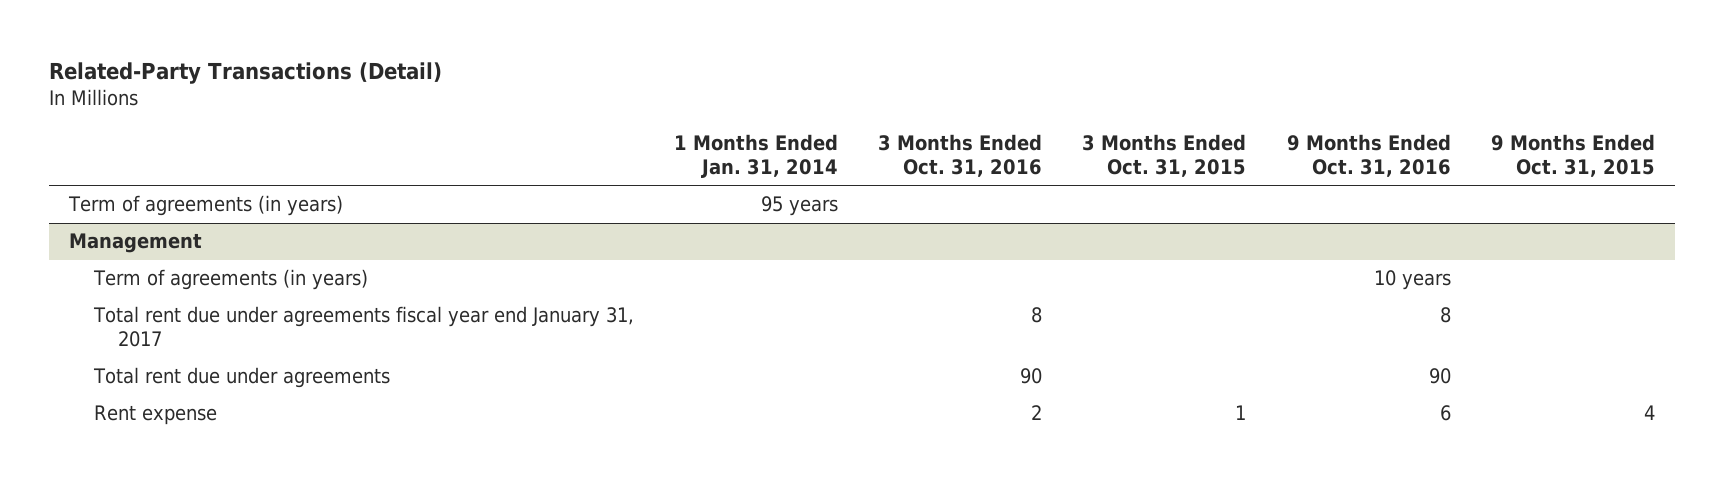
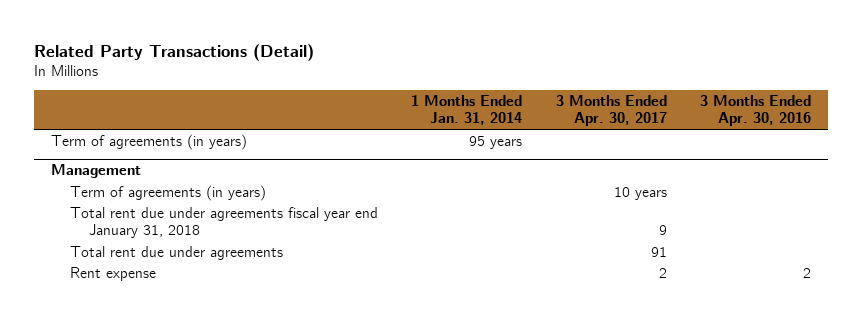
[49,62,443,85] Related-Party Transactions (Detail) -> [34,43,315,61] Related Party Transactions (Detail)
[878,133,1043,177] 3 Months Ended Oct. 31, 2016 -> none
[1082,133,1247,177] 3 Months Ended Oct. 31, 2015 -> none
[1286,133,1451,177] 9 Months Ended Oct. 31, 2016 -> none
[1490,133,1655,177] 9 Months Ended Oct. 31, 2015 -> none
none -> [555,95,667,127] 3 Months Ended Apr. 30, 2017
none -> [700,95,812,127] 3 Months Ended Apr. 30, 2016
[92,306,634,348] Total rent due under agreements fiscal year end January 31, 2017 -> [69,206,378,238] Total rent due under agreements fiscal year end January 31, 2018

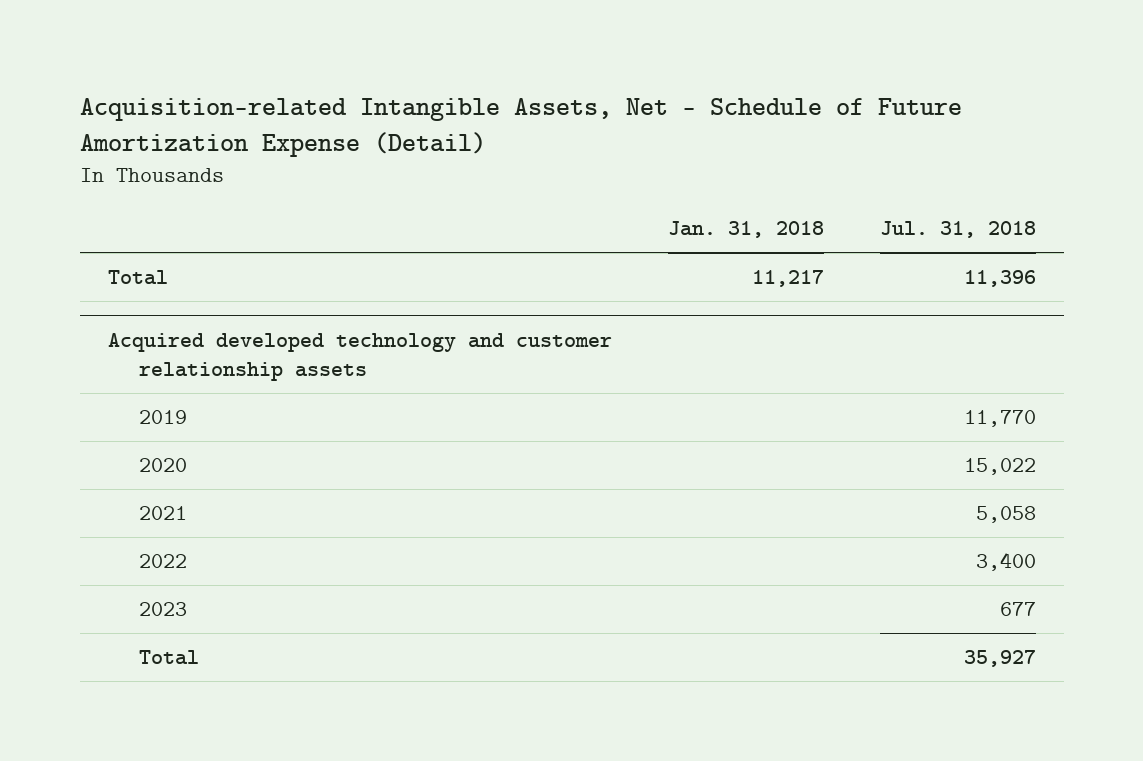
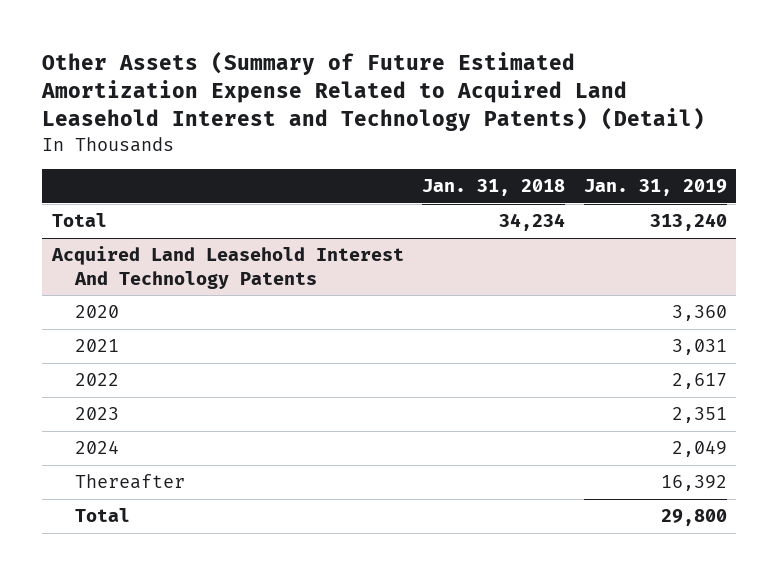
[79,98,962,157] Acquisition-related Intangible Assets, Net - Schedule of Future Amortization Expense (Detail) -> [41,51,706,132] Other Assets (Summary of Future Estimated Amortization Expense Related to Acquired Land Leasehold Interest and Technology Patents) (Detail)
[879,221,1036,239] Jul. 31, 2018 -> none
none -> [583,178,727,196] Jan. 31, 2019
[107,332,612,382] Acquired developed technology and customer relationship assets -> none
[138,409,187,424] 2019 -> none
[138,457,187,472] 2020 -> none
[138,505,187,520] 2021 -> none
[138,553,187,568] 2022 -> none
[138,601,187,616] 2023 -> none
[138,649,199,665] Total -> none
[751,269,824,287] 11,217 -> [499,213,566,232] 34,234
none -> [50,246,404,289] Acquired Land Leasehold Interest And Technology Patents
none -> [75,305,120,319] 2020
none -> [75,339,120,353] 2021
none -> [75,373,120,387] 2022
none -> [75,407,120,421] 2023
none -> [75,441,120,455] 2024
none -> [75,474,186,490] Thereafter
none -> [75,508,131,523] Total

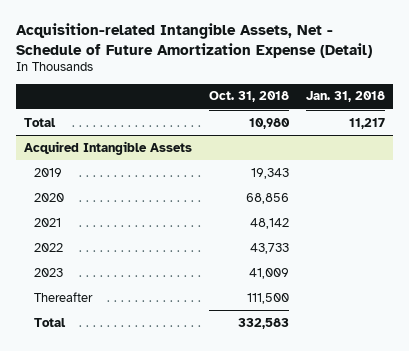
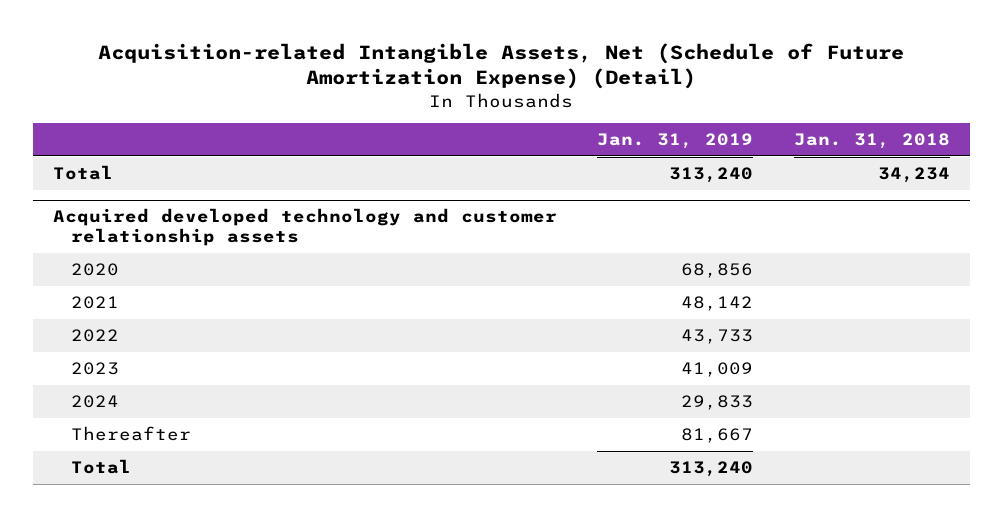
[15,23,372,58] Acquisition-related Intangible Assets, Net - Schedule of Future Amortization Expense (Detail) -> [98,42,905,90] Acquisition-related Intangible Assets, Net (Schedule of Future Amortization Expense) (Detail)
[209,91,290,103] Oct. 31, 2018 -> none
none -> [597,133,754,150] Jan. 31, 2019
[24,140,193,155] Acquired Intangible Assets -> none
[33,167,62,177] 2019 -> none
[33,192,64,202] 2020 -> none
[33,217,61,227] 2021 -> none
[33,242,63,252] 2022 -> none
[33,267,63,277] 2023 -> none
[33,291,93,302] Thereafter -> none
[33,317,66,327] Total -> none
[349,117,386,129] 11,217 -> [877,167,950,184] 34,234
none -> [52,208,557,247] Acquired developed technology and customer relationship assets
none -> [70,263,119,277] 2020
none -> [70,296,119,310] 2021
none -> [70,329,119,343] 2022
none -> [70,362,119,376] 2023
none -> [70,395,119,409] 2024
none -> [70,426,191,442] Thereafter
none -> [70,459,131,475] Total

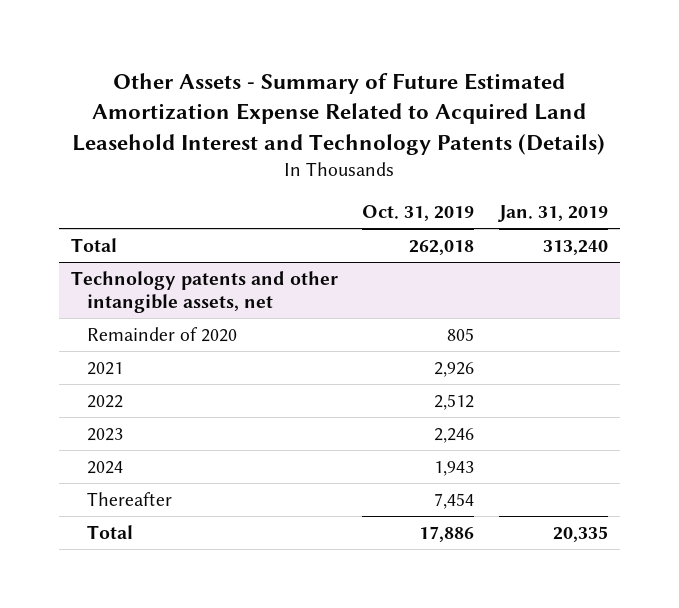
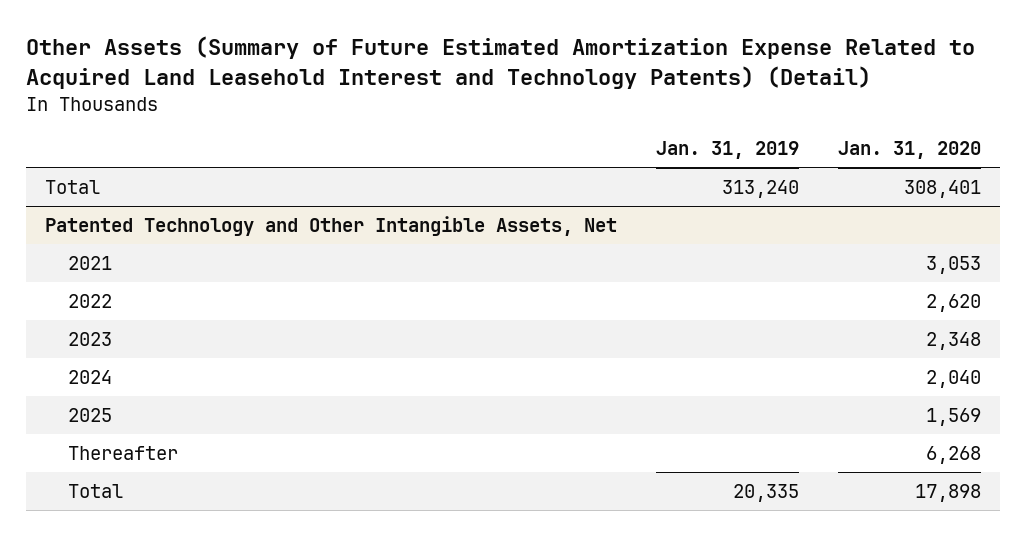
[72,73,606,155] Other Assets - Summary of Future Estimated Amortization Expense Related to Acquired Land Leasehold Interest and Technology Patents (Details) -> [25,36,975,89] Other Assets (Summary of Future Estimated Amortization Expense Related to Acquired Land Leasehold Interest and Technology Patents) (Detail)
[362,205,475,222] Oct. 31, 2019 -> none
none -> [837,141,981,160] Jan. 31, 2020
[86,326,237,342] Remainder of 2020 -> none
[70,270,338,314] Technology patents and other intangible assets, net -> [45,215,618,236] Patented Technology and Other Intangible Assets, Net
none -> [67,407,112,422] 2025

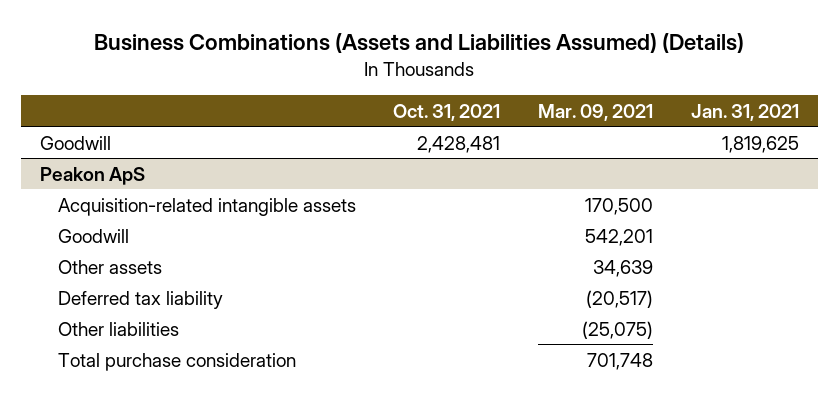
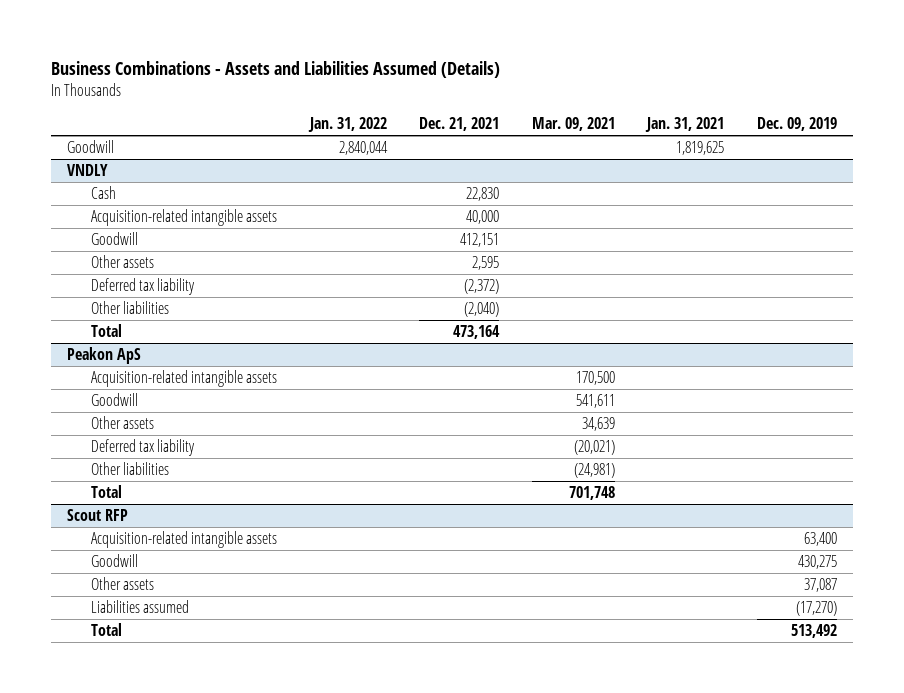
[94,33,745,54] Business Combinations (Assets and Liabilities Assumed) (Details) -> [51,61,501,79] Business Combinations - Assets and Liabilities Assumed (Details)
[393,103,501,121] Oct. 31, 2021 -> none
none -> [307,117,387,133] Jan. 31, 2022
none -> [419,117,500,132] Dec. 21, 2021
none -> [756,117,837,132] Dec. 09, 2019
none -> [67,164,109,177] VNDLY
none -> [90,186,116,200] Cash
none -> [90,209,277,227] Acquisition-related intangible assets
none -> [90,232,138,246] Goodwill
none -> [90,255,154,269] Other assets
none -> [90,278,195,296] Deferred tax liability
none -> [90,301,169,315] Other liabilities
none -> [90,324,122,338] Total
[585,228,654,246] 542,201 -> [575,394,615,409] 541,611
[586,289,654,308] (20,517) -> [573,440,615,456] (20,021)
[582,320,654,339] (25,075) -> [573,463,615,479] (24,981)
[57,352,296,371] Total purchase consideration -> [90,485,122,499] Total
none -> [67,509,129,522] Scout RFP
none -> [90,531,277,549] Acquisition-related intangible assets
none -> [90,554,138,568] Goodwill
none -> [90,577,154,591] Other assets
none -> [90,600,189,614] Liabilities assumed
none -> [90,623,122,637] Total

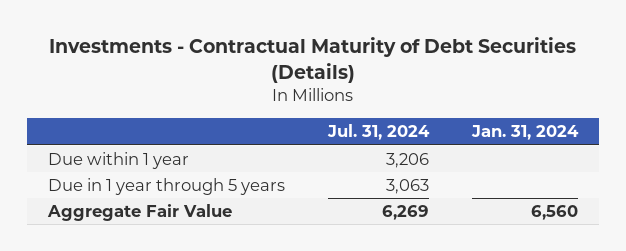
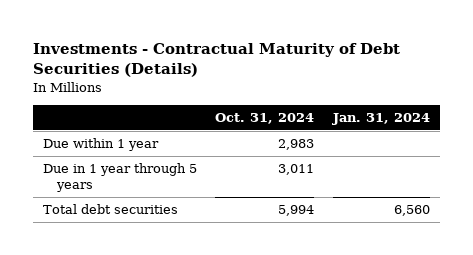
[326,124,430,141] Jul. 31, 2024 -> none
none -> [215,113,315,125] Oct. 31, 2024
[47,204,233,222] Aggregate Fair Value -> [42,204,178,215] Total debt securities

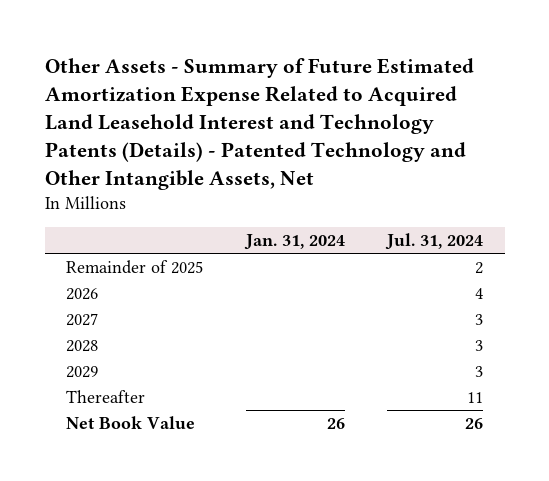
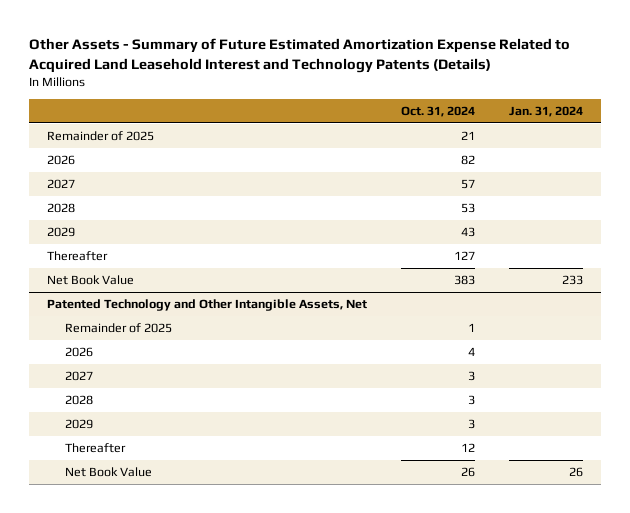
[44,57,474,190] Other Assets - Summary of Future Estimated Amortization Expense Related to Acquired Land Leasehold Interest and Technology Patents (Details) - Patented Technology and Other Intangible Assets, Net -> [29,38,571,73] Other Assets - Summary of Future Estimated Amortization Expense Related to Acquired Land Leasehold Interest and Technology Patents (Details)
[385,233,484,251] Jul. 31, 2024 -> none
none -> [401,105,476,117] Oct. 31, 2024
[326,417,345,429] 26 -> [562,274,584,285] 233
none -> [46,298,367,311] Patented Technology and Other Intangible Assets, Net
none -> [64,322,172,333] Remainder of 2025
none -> [64,346,93,357] 2026
none -> [64,370,93,381] 2027
none -> [64,394,93,405] 2028
none -> [64,418,93,429] 2029
none -> [64,442,126,453] Thereafter
none -> [64,466,152,477] Net Book Value

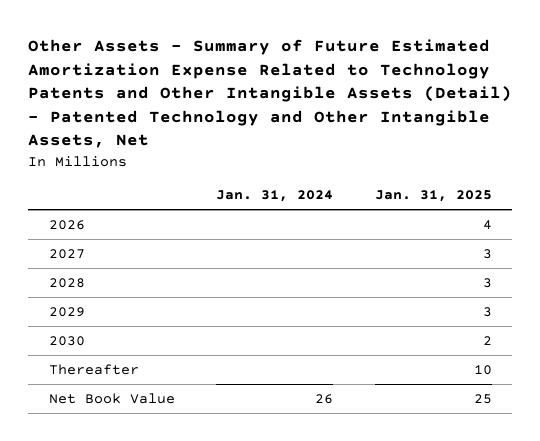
[29,38,571,73] Other Assets - Summary of Future Estimated Amortization Expense Related to Acquired Land Leasehold Interest and Technology Patents (Details) -> [27,39,512,149] Other Assets - Summary of Future Estimated Amortization Expense Related to Technology Patents and Other Intangible Assets (Detail) - Patented Technology and Other Intangible Assets, Net
[401,105,476,117] Oct. 31, 2024 -> none
none -> [374,190,492,203] Jan. 31, 2025
[46,130,154,141] Remainder of 2025 -> none
none -> [48,335,85,346] 2030
[46,298,367,311] Patented Technology and Other Intangible Assets, Net -> none
[64,322,172,333] Remainder of 2025 -> none
[64,346,93,357] 2026 -> none
[64,370,93,381] 2027 -> none
[64,394,93,405] 2028 -> none
[64,418,93,429] 2029 -> none
[64,442,126,453] Thereafter -> none
[64,466,152,477] Net Book Value -> none
[562,274,584,285] 233 -> [315,393,334,404] 26

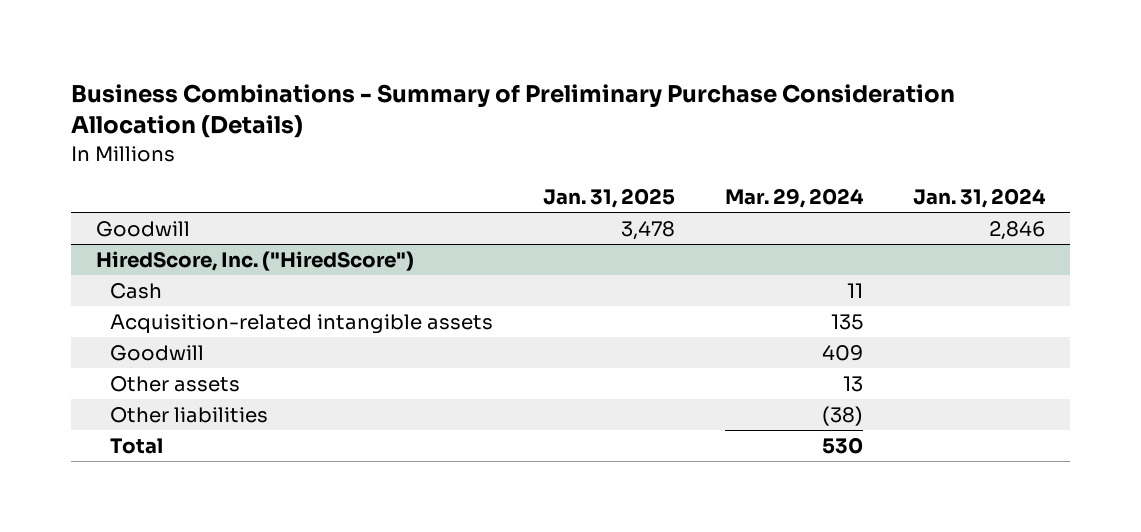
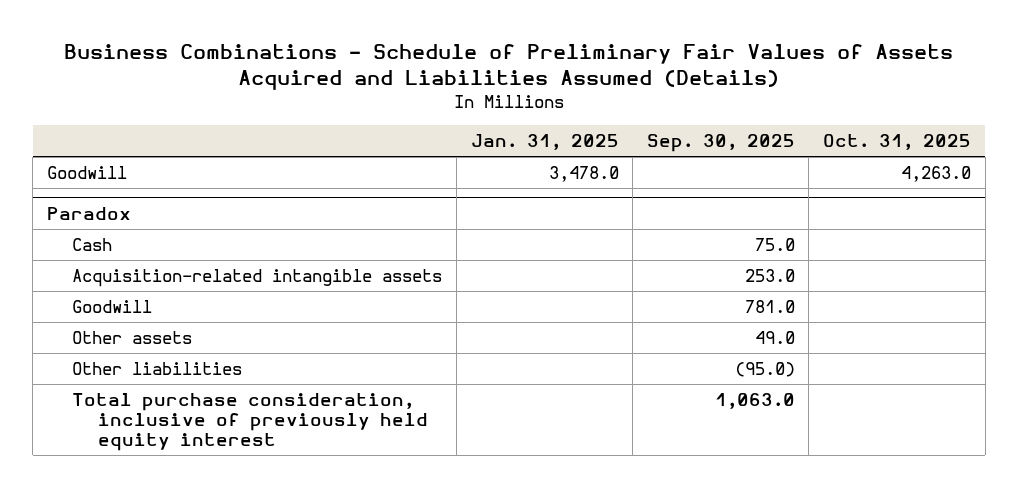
[70,83,955,139] Business Combinations - Summary of Preliminary Purchase Consideration Allocation (Details) -> [63,44,953,91] Business Combinations - Schedule of Preliminary Fair Values of Assets Acquired and Liabilities Assumed (Details)
[725,187,865,208] Mar. 29, 2024 -> none
[913,187,1047,208] Jan. 31, 2024 -> none
none -> [646,133,795,152] Sep. 30, 2025
none -> [822,133,971,150] Oct. 31, 2025
[95,251,414,272] HiredScore, Inc. ("HiredScore") -> none
[109,283,162,300] Cash -> none
[109,314,493,335] Acquisition-related intangible assets -> none
[109,345,204,362] Goodwill -> none
[109,376,240,393] Other assets -> none
[109,407,268,424] Other liabilities -> none
[109,438,163,455] Total -> none
[620,221,675,241] 3,478 -> [548,166,619,183] 3,478.0
none -> [46,206,131,220] Paradox
none -> [72,238,113,252] Cash
none -> [72,269,443,288] Acquisition-related intangible assets
none -> [72,300,153,314] Goodwill
none -> [72,331,193,345] Other assets
none -> [72,362,243,376] Other liabilities
none -> [72,393,428,451] Total purchase consideration, inclusive of previously held equity interest

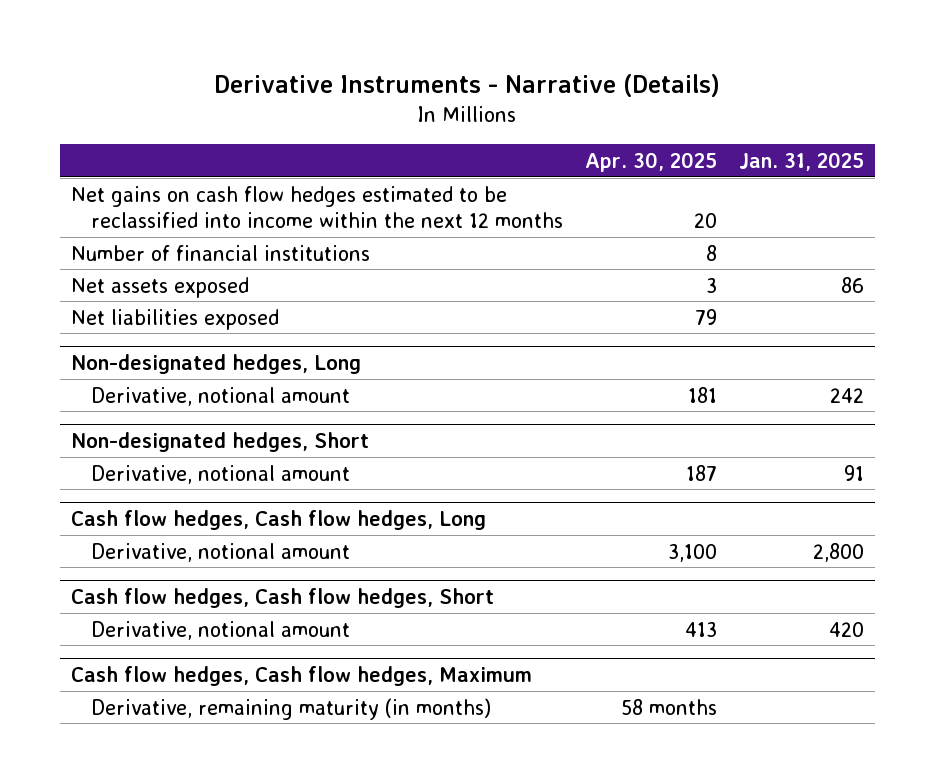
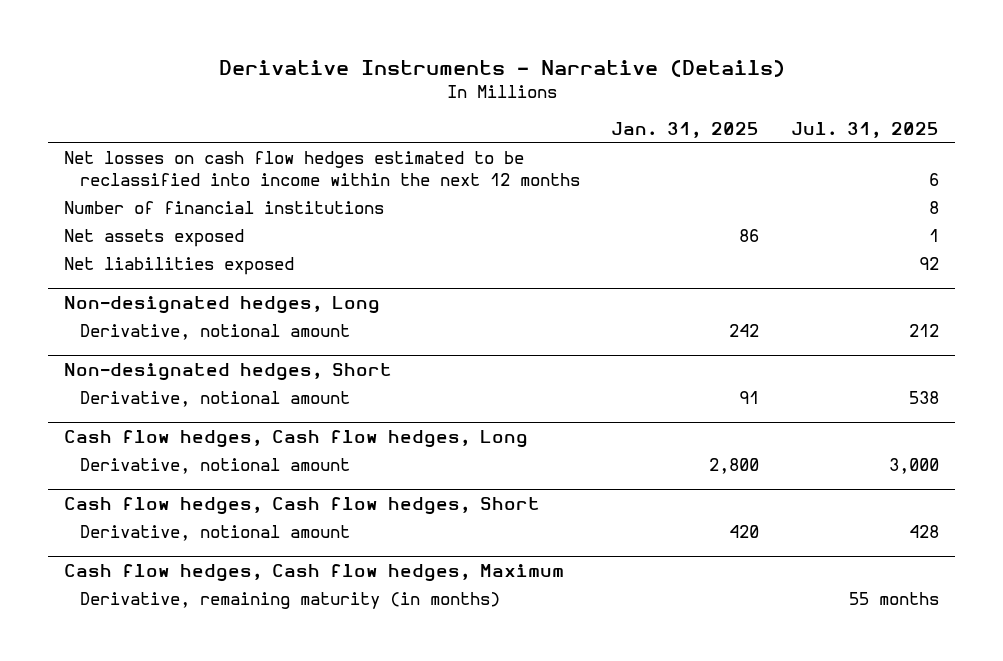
[584,151,717,172] Apr. 30, 2025 -> none
none -> [791,122,940,139] Jul. 31, 2025
[70,185,563,229] Net gains on cash flow hedges estimated to be reclassified into income within the next 12 months -> [64,151,580,187] Net losses on cash flow hedges estimated to be reclassified into income within the next 12 months

